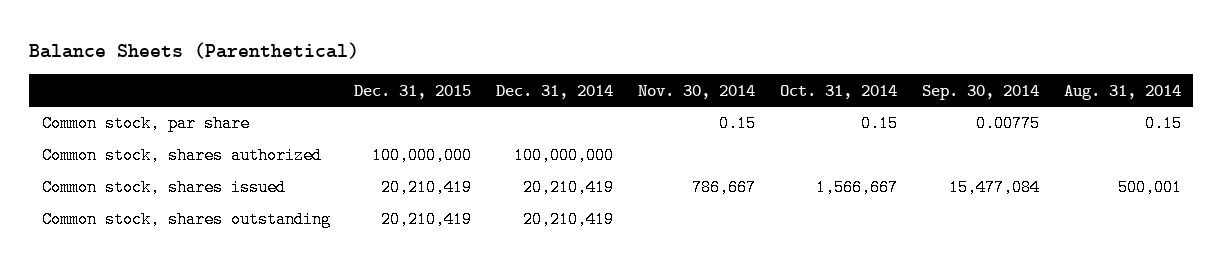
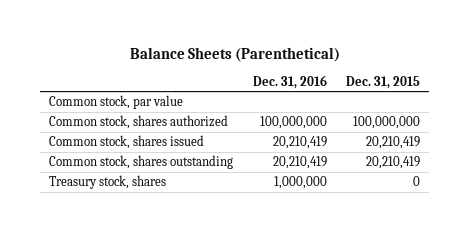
[496,84,614,99] Dec. 31, 2014 -> none
[638,84,756,99] Nov. 30, 2014 -> none
[779,84,897,99] Oct. 31, 2014 -> none
[921,84,1039,100] Sep. 30, 2014 -> none
[1063,84,1181,100] Aug. 31, 2014 -> none
none -> [252,74,327,89] Dec. 31, 2016
[41,115,250,133] Common stock, par share -> [49,95,184,110] Common stock, par value
none -> [49,175,167,190] Treasury stock, shares

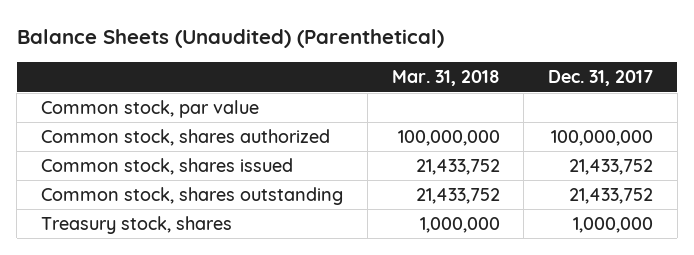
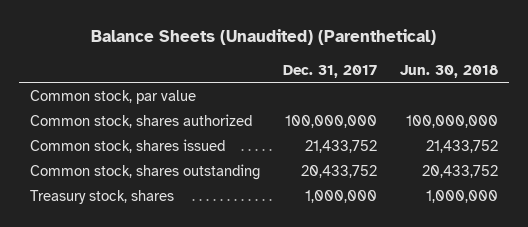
[391,70,500,87] Mar. 31, 2018 -> none
none -> [399,64,498,78] Jun. 30, 2018
[569,187,654,204] 21,433,752 -> [301,164,378,178] 20,433,752

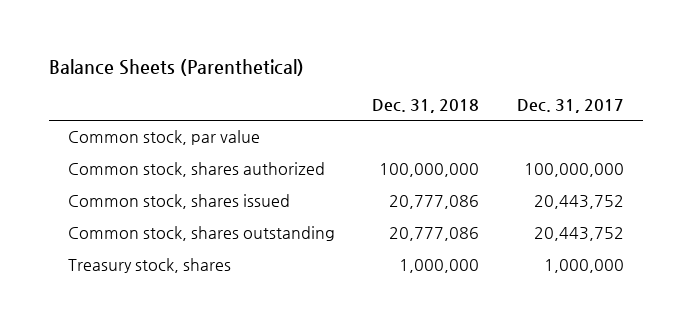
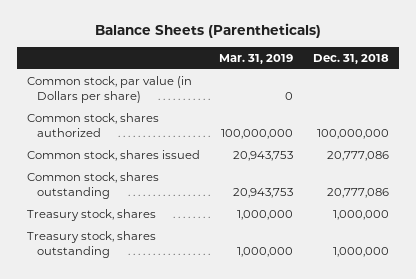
[48,58,304,76] Balance Sheets (Parenthetical) -> [94,22,321,38] Balance Sheets (Parentheticals)
[517,98,625,113] Dec. 31, 2017 -> none
none -> [219,53,294,64] Mar. 31, 2019
[67,130,260,146] Common stock, par value -> [26,76,192,103] Common stock, par value (in Dollars per share)
none -> [26,231,156,258] Treasury stock, shares outstanding

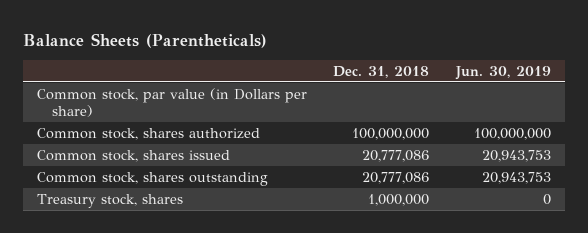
[219,53,294,64] Mar. 31, 2019 -> none
none -> [455,65,552,80] Jun. 30, 2019
[26,231,156,258] Treasury stock, shares outstanding -> none

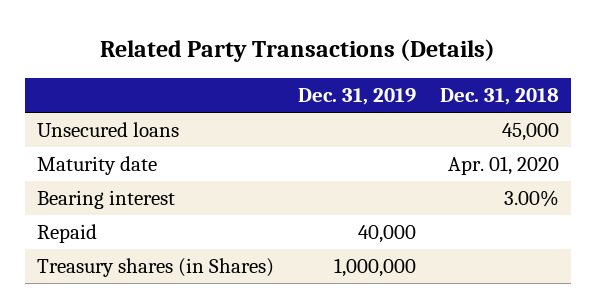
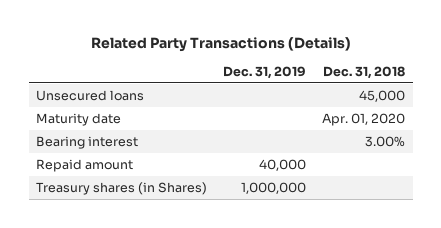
[36,224,97,244] Repaid -> [36,158,134,172] Repaid amount

